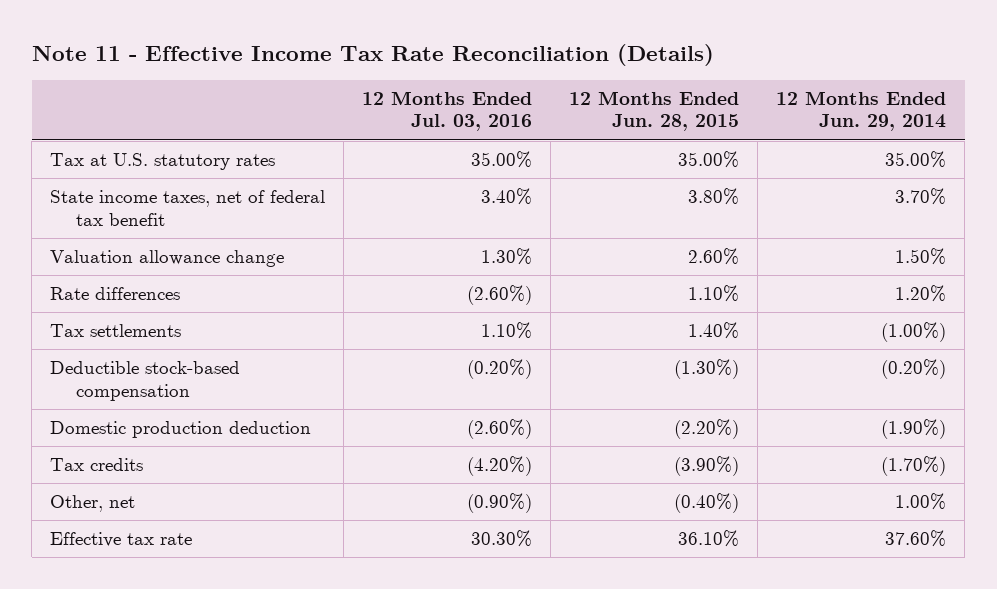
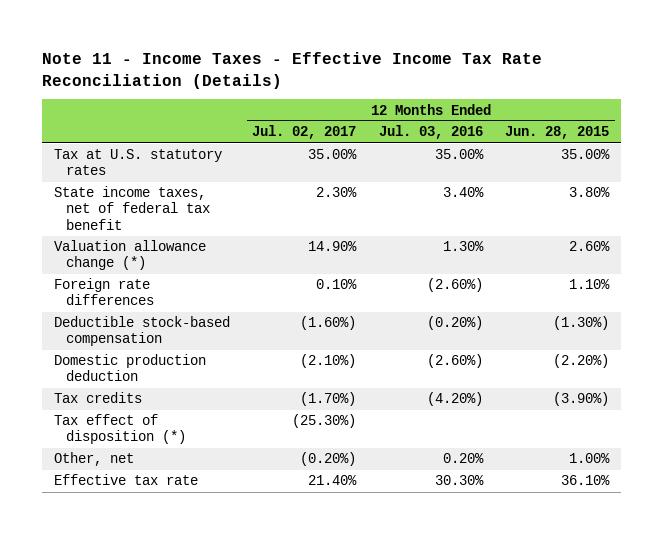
[31,44,714,67] Note 11 - Effective Income Tax Rate Reconciliation (Details) -> [42,51,543,89] Note 11 - Income Taxes - Effective Income Tax Rate Reconciliation (Details)
[776,90,947,132] 12 Months Ended Jun. 29, 2014 -> none
none -> [252,125,357,140] Jul. 02, 2017
[50,324,182,338] Tax settlements -> none
[50,250,285,268] Valuation allowance change -> [53,240,206,271] Valuation allowance change (*)
[50,287,181,301] Rate differences -> [53,278,154,306] Foreign rate differences
none -> [53,414,186,445] Tax effect of disposition (*)
[467,493,533,514] (0.90%) -> [442,453,484,464] 0.20%
[674,493,740,514] (0.40%) -> [569,453,611,464] 1.00%

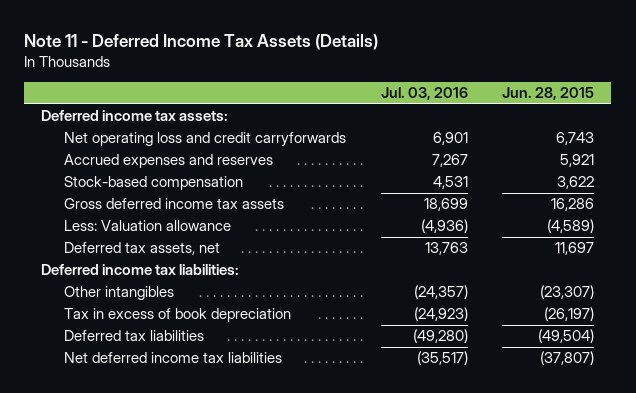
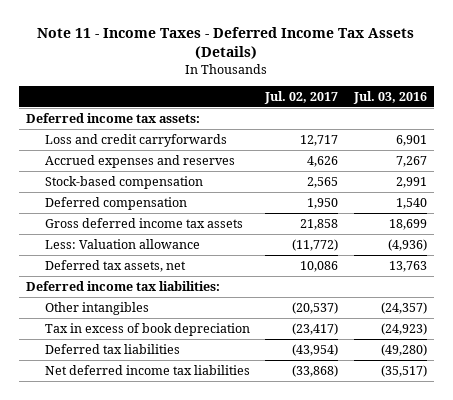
[24,34,379,51] Note 11 - Deferred Income Tax Assets (Details) -> [37,26,415,59] Note 11 - Income Taxes - Deferred Income Tax Assets (Details)
[502,87,595,101] Jun. 28, 2015 -> none
none -> [264,90,339,104] Jul. 02, 2017
[64,132,347,148] Net operating loss and credit carryforwards -> [45,133,228,147] Loss and credit carryforwards
[432,176,468,190] 4,531 -> [395,176,427,188] 2,991
none -> [45,196,188,210] Deferred compensation

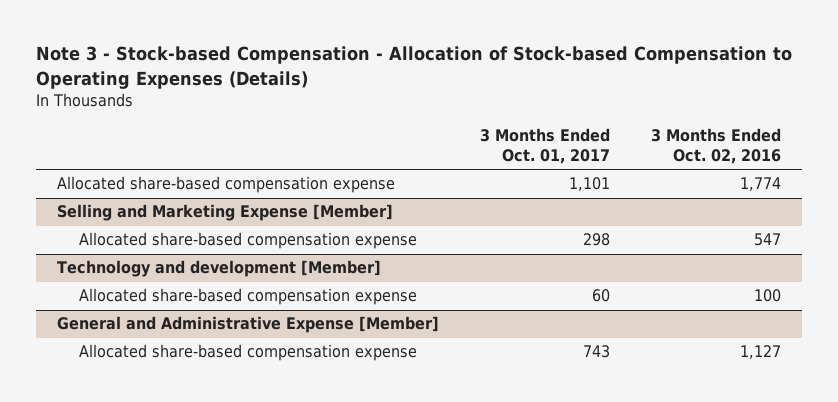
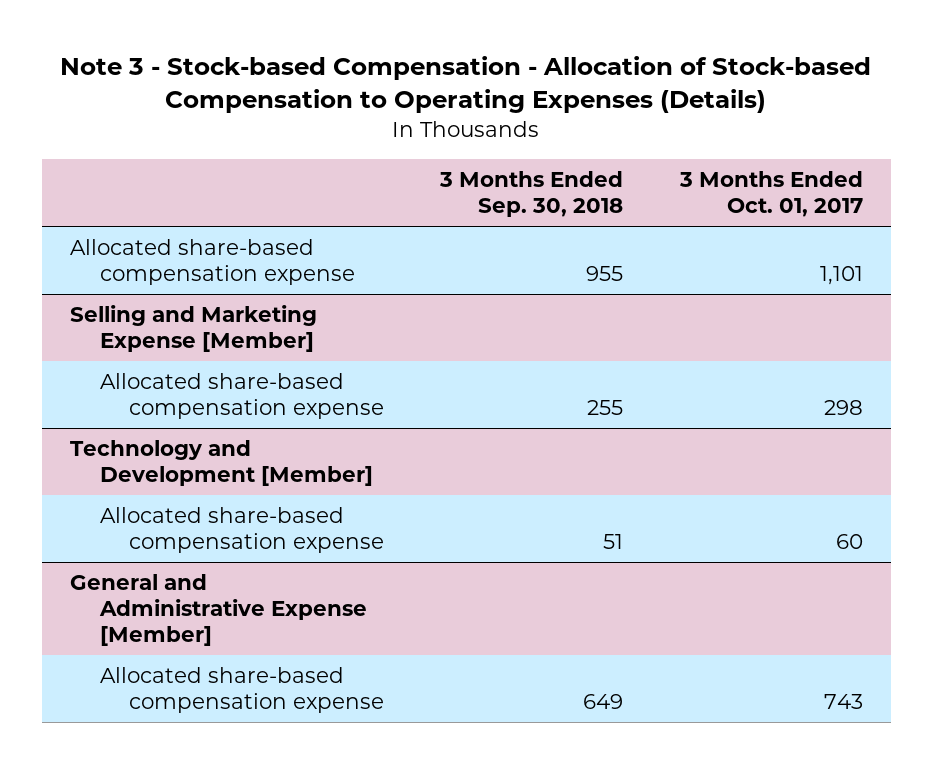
[651,127,782,165] 3 Months Ended Oct. 02, 2016 -> none
none -> [439,171,624,217] 3 Months Ended Sep. 30, 2018
[56,260,381,278] Technology and development [Member] -> [70,440,373,487] Technology and Development [Member]

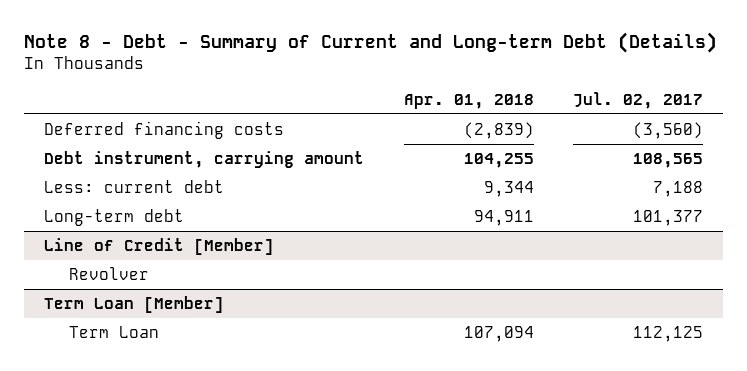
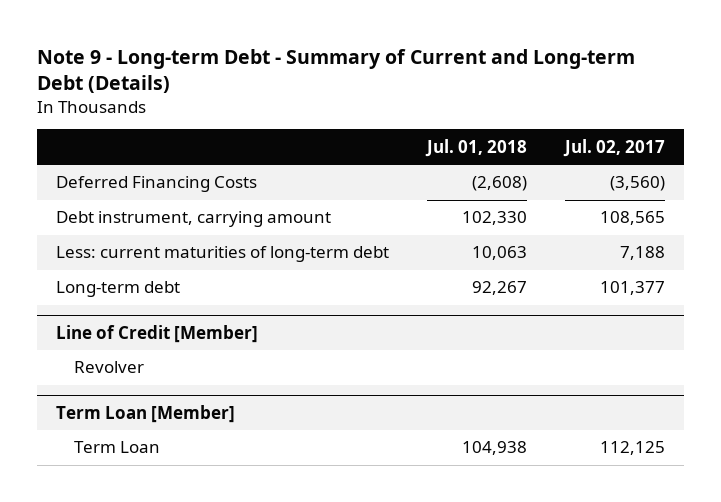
[24,32,718,54] Note 8 - Debt - Summary of Current and Long-term Debt (Details) -> [37,48,636,93] Note 9 - Long-term Debt - Summary of Current and Long-term Debt (Details)
[403,93,534,109] Apr. 01, 2018 -> none
none -> [425,138,528,157] Jul. 01, 2018
[44,120,285,139] Deferred financing costs -> [56,176,258,193] Deferred Financing Costs
[44,179,225,193] Less: current debt -> [56,246,390,263] Less: current maturities of long-term debt

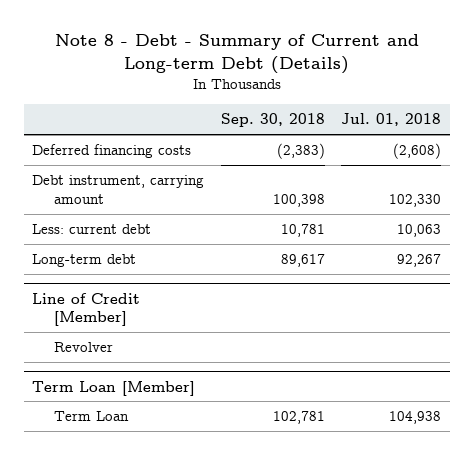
[37,48,636,93] Note 9 - Long-term Debt - Summary of Current and Long-term Debt (Details) -> [54,34,419,75] Note 8 - Debt - Summary of Current and Long-term Debt (Details)
[563,138,666,157] Jul. 02, 2017 -> none
none -> [220,113,325,128] Sep. 30, 2018
[56,176,258,193] Deferred Financing Costs -> [31,144,191,159] Deferred financing costs
[56,246,390,263] Less: current maturities of long-term debt -> [31,224,151,235] Less: current debt

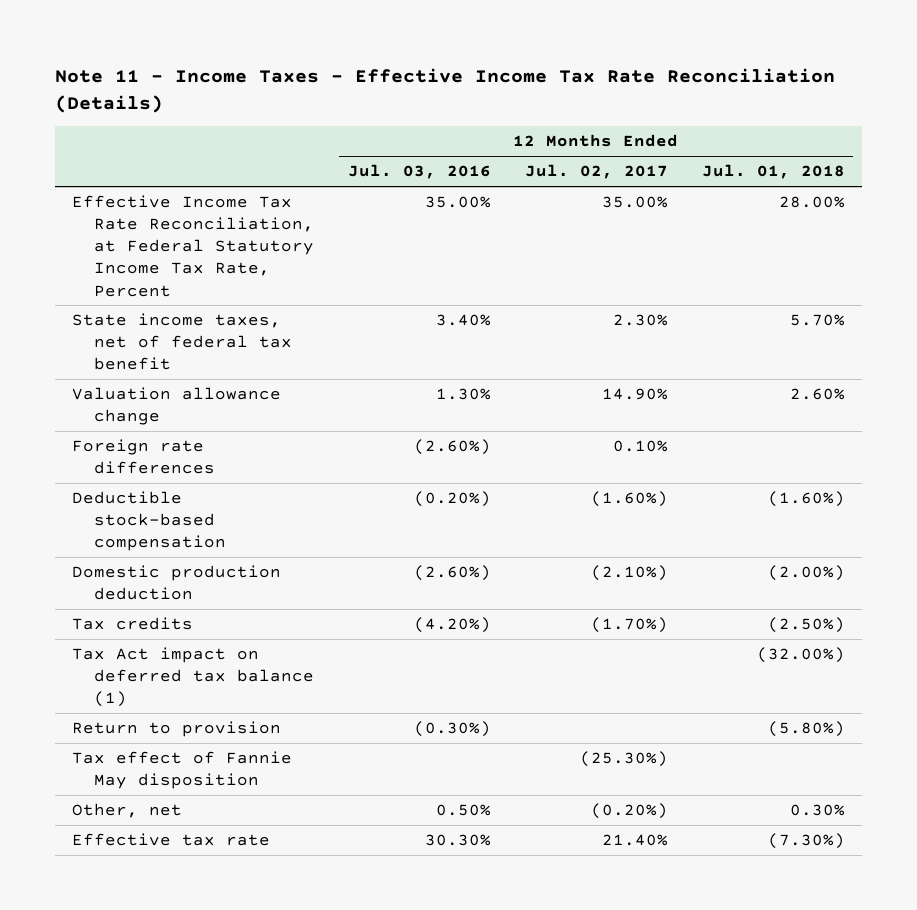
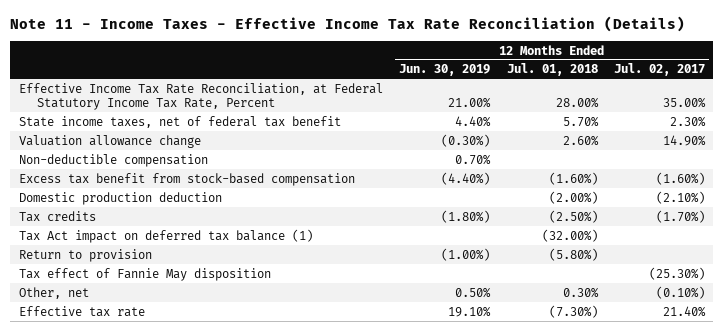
[347,164,491,180] Jul. 03, 2016 -> none
none -> [399,64,491,77] Jun. 30, 2019
[72,439,216,475] Foreign rate differences -> none
none -> [18,153,208,167] Non-deductible compensation
[72,491,227,552] Deductible stock-based compensation -> [18,172,355,186] Excess tax benefit from stock-based compensation
[590,803,668,820] (0.20%) -> [656,285,706,299] (0.10%)

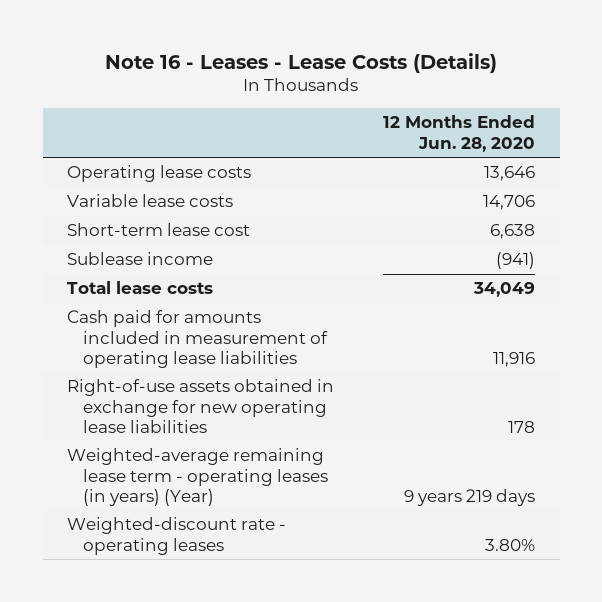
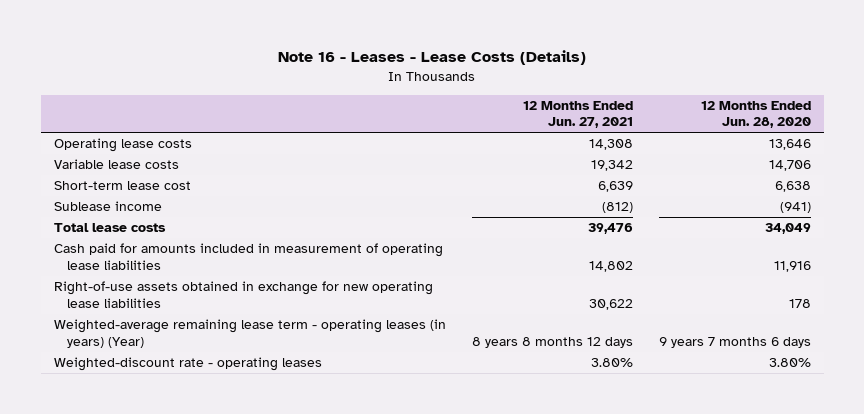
none -> [522,100,633,129] 12 Months Ended Jun. 27, 2021
[404,488,536,506] 9 years 219 days -> [658,336,811,348] 9 years 7 months 6 days

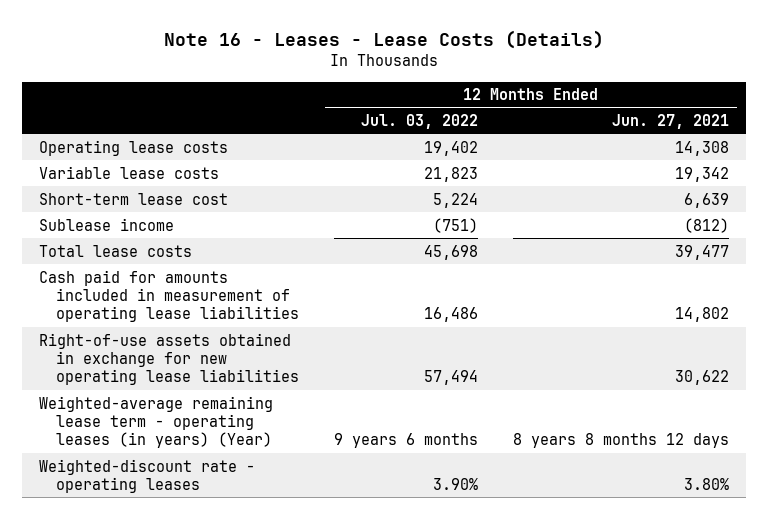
[700,100,811,129] 12 Months Ended Jun. 28, 2020 -> none
none -> [361,114,479,130] Jul. 03, 2022
[587,223,633,235] 39,476 -> [674,244,729,260] 39,477

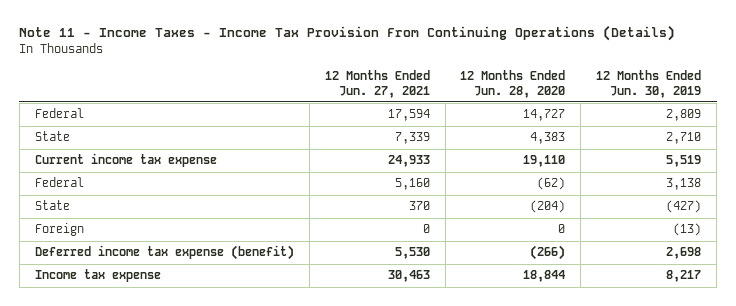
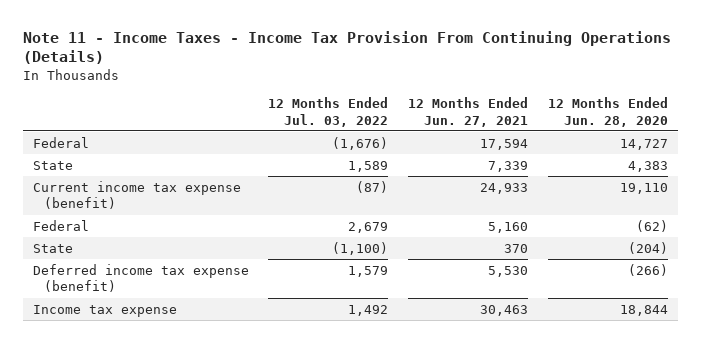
[596,69,702,98] 12 Months Ended Jun. 30, 2019 -> none
none -> [268,97,389,127] 12 Months Ended Jul. 03, 2022
[34,153,217,168] Current income tax expense -> [32,180,241,210] Current income tax expense (benefit)
[34,223,84,237] Foreign -> none

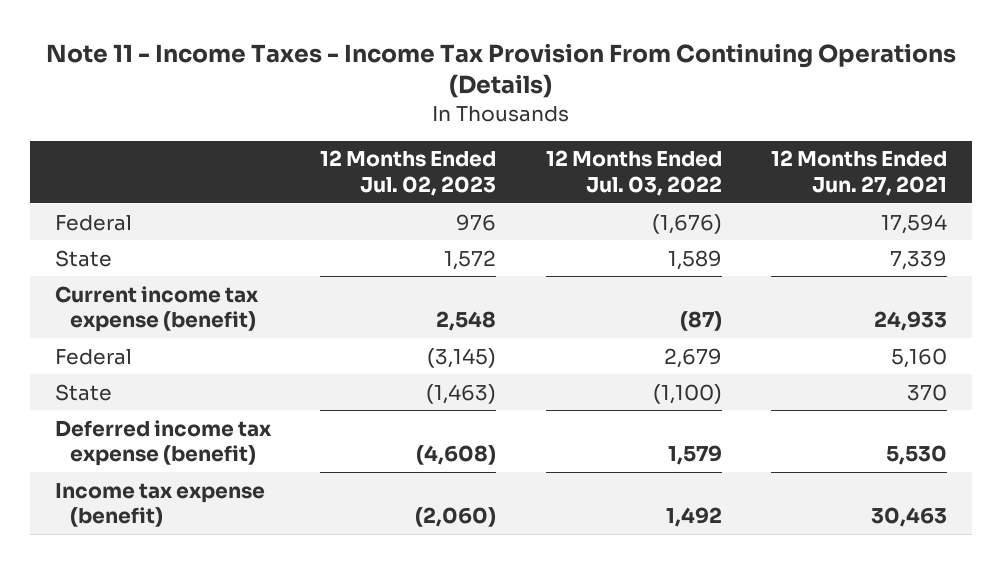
[548,97,669,127] 12 Months Ended Jun. 28, 2020 -> none
none -> [320,150,497,196] 12 Months Ended Jul. 02, 2023
[32,304,177,317] Income tax expense -> [54,482,265,528] Income tax expense (benefit)

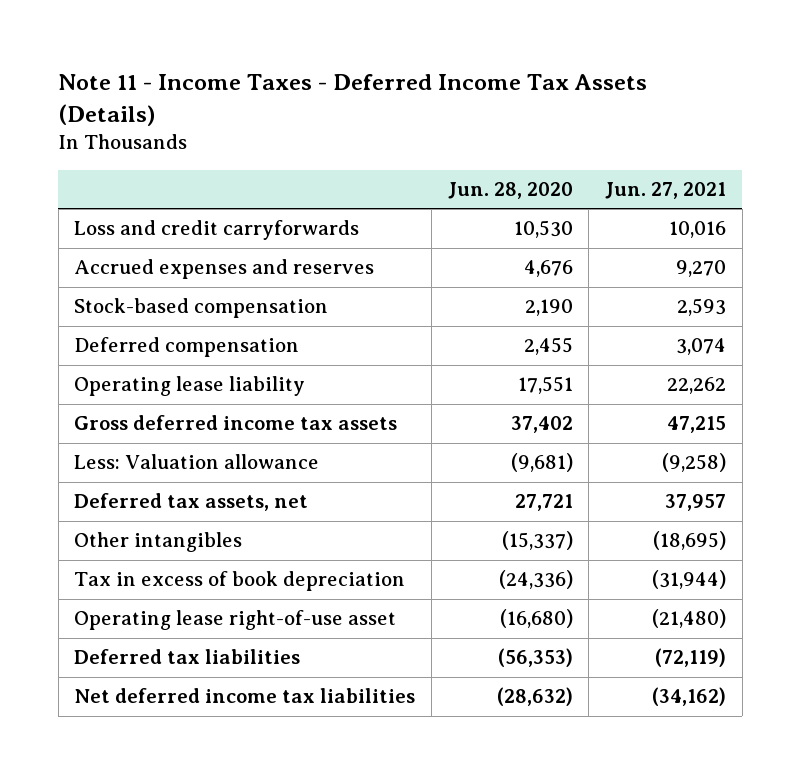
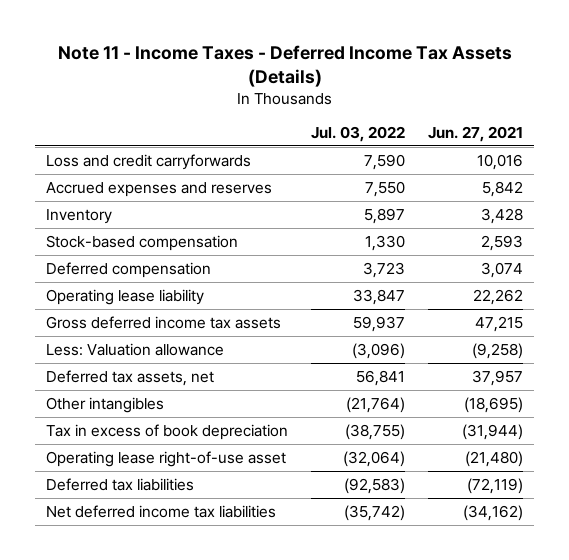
[447,181,573,199] Jun. 28, 2020 -> none
none -> [311,125,406,142] Jul. 03, 2022
[675,260,726,278] 9,270 -> [481,180,523,197] 5,842
none -> [46,208,113,224] Inventory

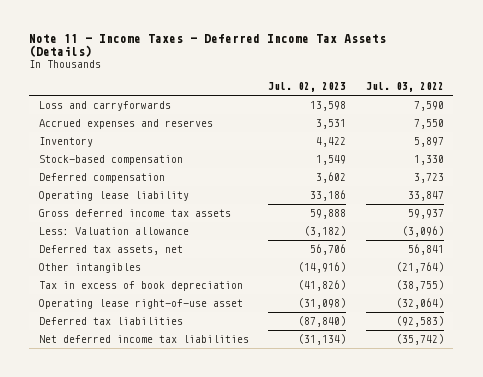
[427,125,523,142] Jun. 27, 2021 -> none
none -> [268,81,347,92] Jul. 02, 2023
[46,153,252,170] Loss and credit carryforwards -> [38,101,171,112] Loss and carryforwards

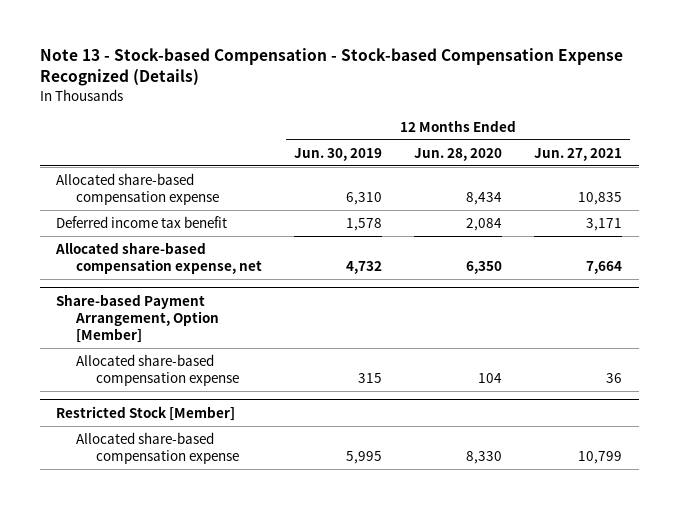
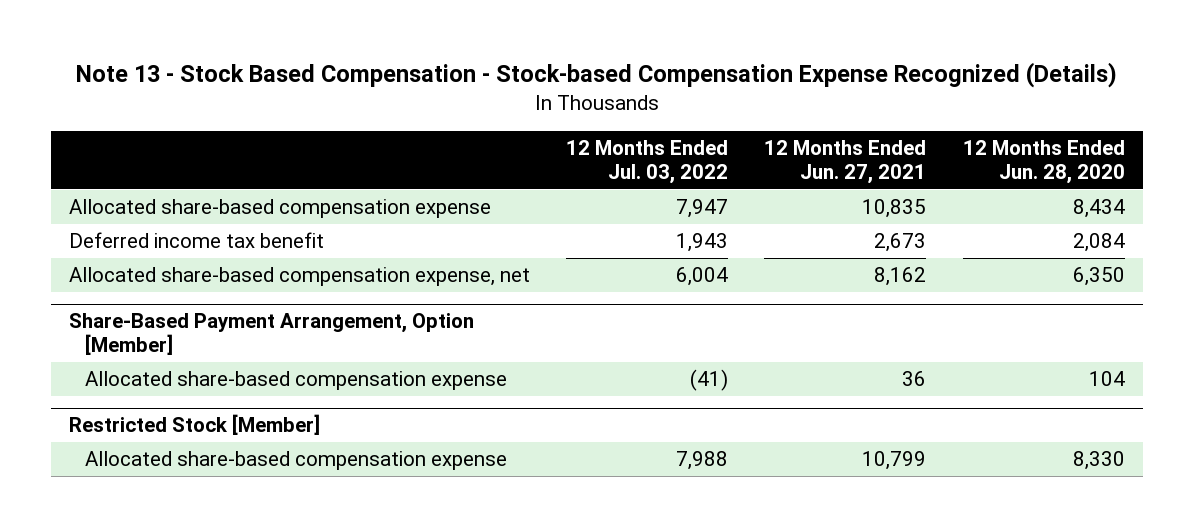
[40,48,624,87] Note 13 - Stock-based Compensation - Stock-based Compensation Expense Recognized (Details) -> [75,62,1117,89] Note 13 - Stock Based Compensation - Stock-based Compensation Expense Recognized (Details)
[294,147,383,161] Jun. 30, 2019 -> none
none -> [566,139,729,184] 12 Months Ended Jul. 03, 2022
[586,217,623,231] 3,171 -> [874,233,927,253] 2,673
[586,261,623,275] 7,664 -> [874,267,927,287] 8,162
[56,293,220,344] Share-based Payment Arrangement, Option [Member] -> [68,313,474,356] Share-Based Payment Arrangement, Option [Member]

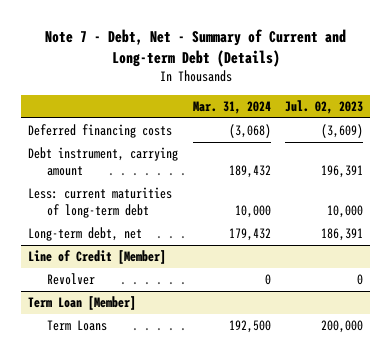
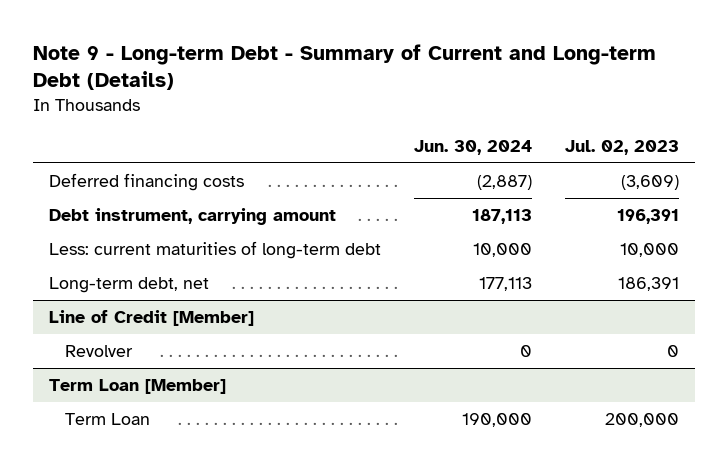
[44,29,346,68] Note 7 - Debt, Net - Summary of Current and Long-term Debt (Details) -> [32,44,656,91] Note 9 - Long-term Debt - Summary of Current and Long-term Debt (Details)
[192,100,271,114] Mar. 31, 2024 -> none
none -> [414,139,533,155] Jun. 30, 2024
[47,320,108,332] Term Loans -> [65,412,151,425] Term Loan

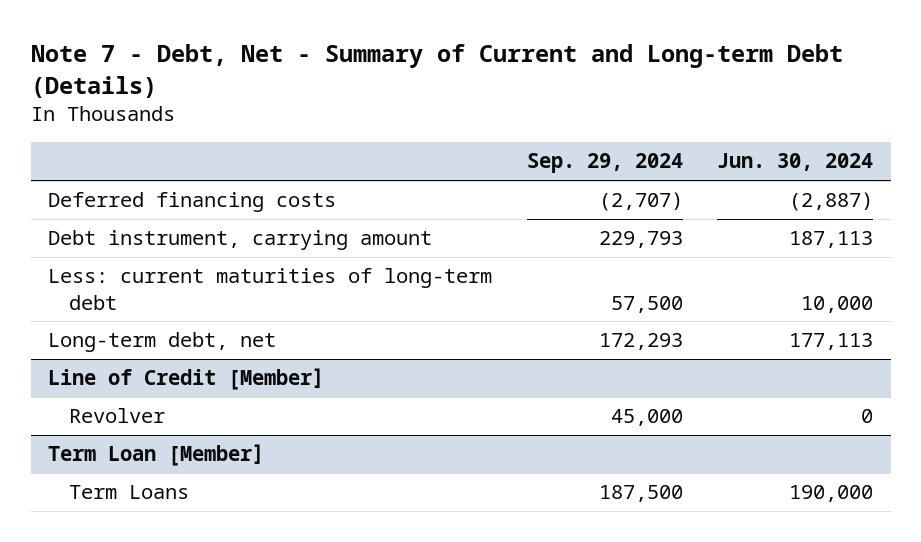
[32,44,656,91] Note 9 - Long-term Debt - Summary of Current and Long-term Debt (Details) -> [30,44,843,98] Note 7 - Debt, Net - Summary of Current and Long-term Debt (Details)
[564,139,679,155] Jul. 02, 2023 -> none
none -> [526,153,683,174] Sep. 29, 2024
[65,412,151,425] Term Loan -> [69,485,190,500] Term Loans

